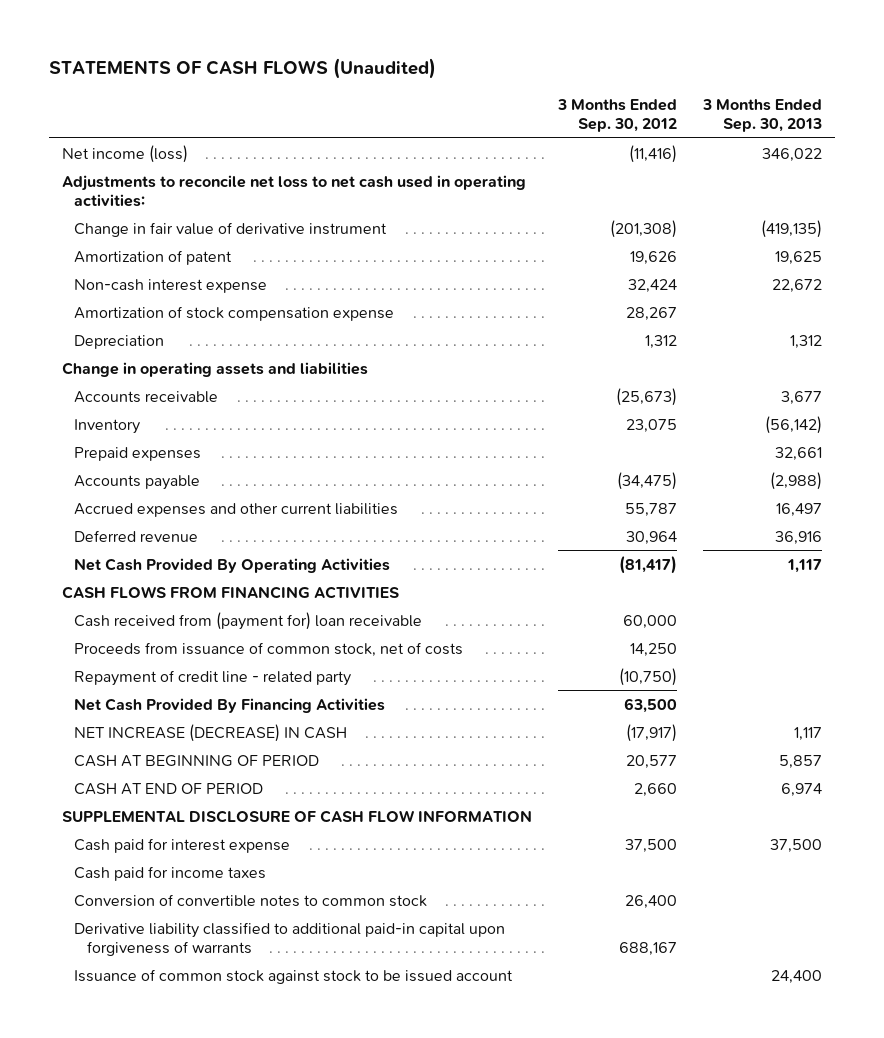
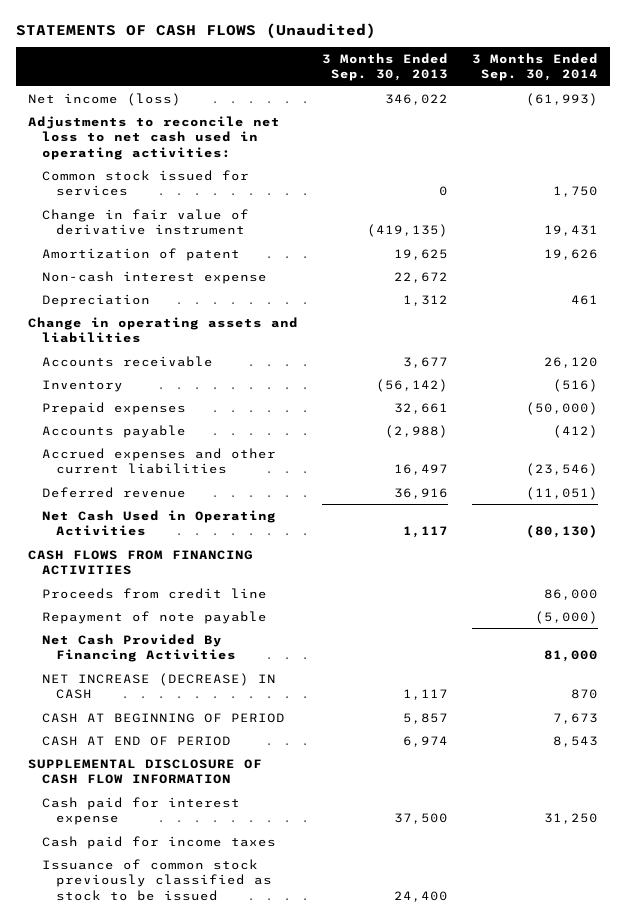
[557,98,678,132] 3 Months Ended Sep. 30, 2012 -> none
none -> [472,52,599,82] 3 Months Ended Sep. 30, 2014
none -> [42,169,250,197] Common stock issued for services
[74,305,395,321] Amortization of stock compensation expense -> none
[74,557,391,573] Net Cash Provided By Operating Activities -> [42,509,277,537] Net Cash Used in Operating Activities
[74,611,423,630] Cash received from (payment for) loan receivable -> none
[74,641,464,657] Proceeds from issuance of common stock, net of costs -> none
[74,669,352,686] Repayment of credit line - related party -> [42,587,268,599] Proceeds from credit line
none -> [42,610,268,624] Repayment of note payable
[74,893,428,907] Conversion of convertible notes to common stock -> none
[74,921,506,956] Derivative liability classified to additional paid-in capital upon forgiveness of warrants -> none
[74,968,514,984] Issuance of common stock against stock to be issued account -> [42,858,273,901] Issuance of common stock previously classified as stock to be issued

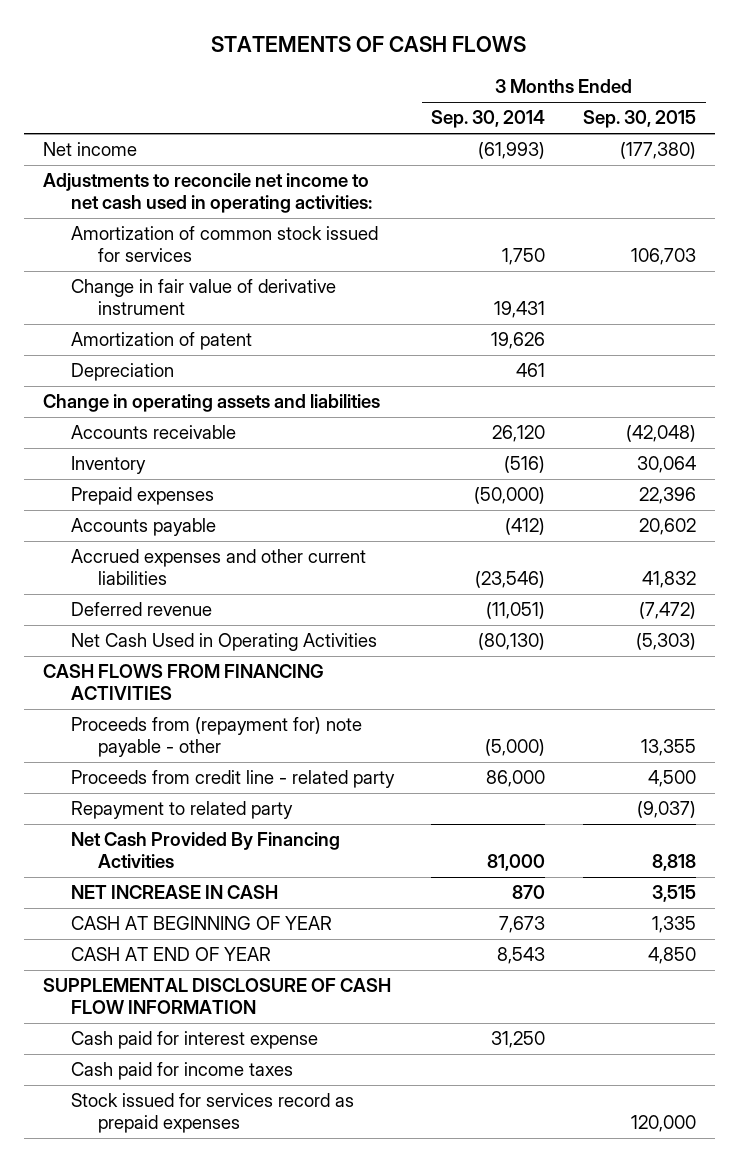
[16,22,377,39] STATEMENTS OF CASH FLOWS (Unaudited) -> [211,36,527,53] STATEMENTS OF CASH FLOWS
[322,52,449,82] 3 Months Ended Sep. 30, 2013 -> none
none -> [583,110,697,129] Sep. 30, 2015
[28,92,182,106] Net income (loss) -> [42,142,137,157] Net income
[28,115,281,160] Adjustments to reconcile net loss to net cash used in operating activities: -> [42,173,372,213] Adjustments to reconcile net income to net cash used in operating activities:
[42,169,250,197] Common stock issued for services -> [70,226,378,262] Amortization of common stock issued for services
[42,270,268,284] Non-cash interest expense -> none
[42,610,268,624] Repayment of note payable -> none
none -> [70,717,362,757] Proceeds from (repayment for) note payable - other
[42,587,268,599] Proceeds from credit line -> [70,770,395,789] Proceeds from credit line - related party
none -> [70,801,293,820] Repayment to related party
[42,672,277,700] NET INCREASE (DECREASE) IN CASH -> [70,885,278,900] NET INCREASE IN CASH
[42,712,286,723] CASH AT BEGINNING OF PERIOD -> [70,916,332,931] CASH AT BEGINNING OF YEAR
[42,735,232,746] CASH AT END OF PERIOD -> [70,947,271,962] CASH AT END OF YEAR
[42,858,273,901] Issuance of common stock previously classified as stock to be issued -> none
none -> [70,1093,354,1133] Stock issued for services record as prepaid expenses

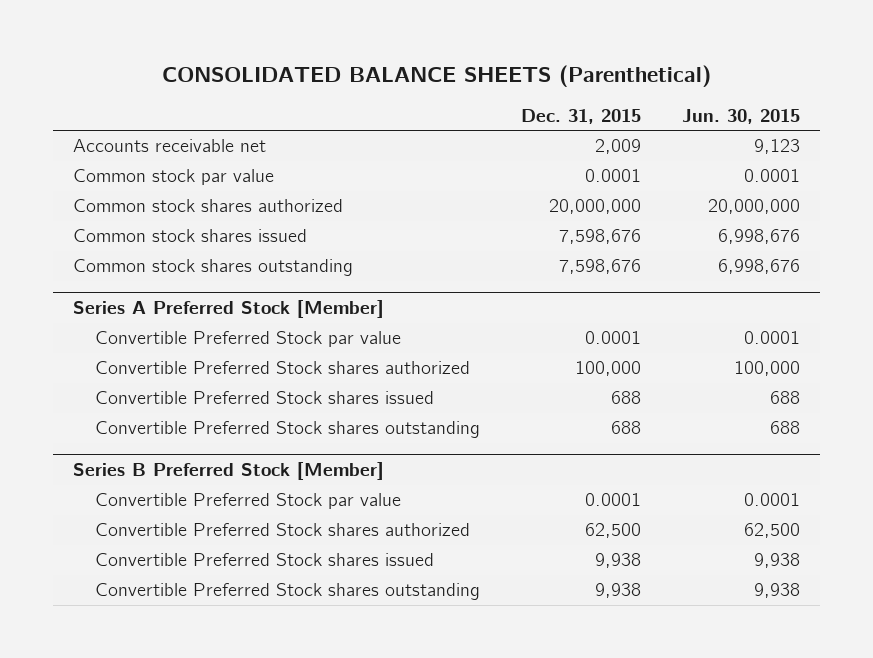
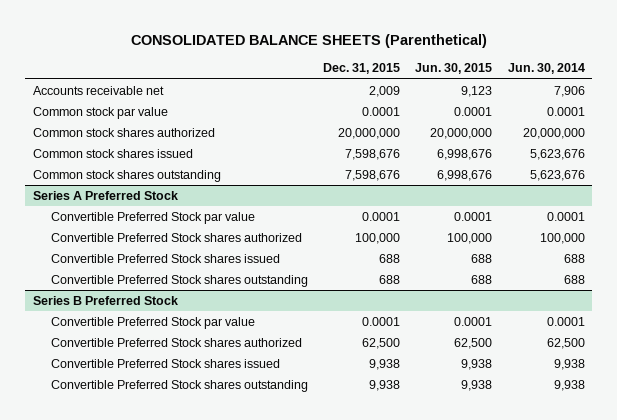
none -> [507,63,585,75] Jun. 30, 2014
[73,300,385,319] Series A Preferred Stock [Member] -> [32,190,178,200] Series A Preferred Stock
[73,462,385,481] Series B Preferred Stock [Member] -> [32,295,178,305] Series B Preferred Stock

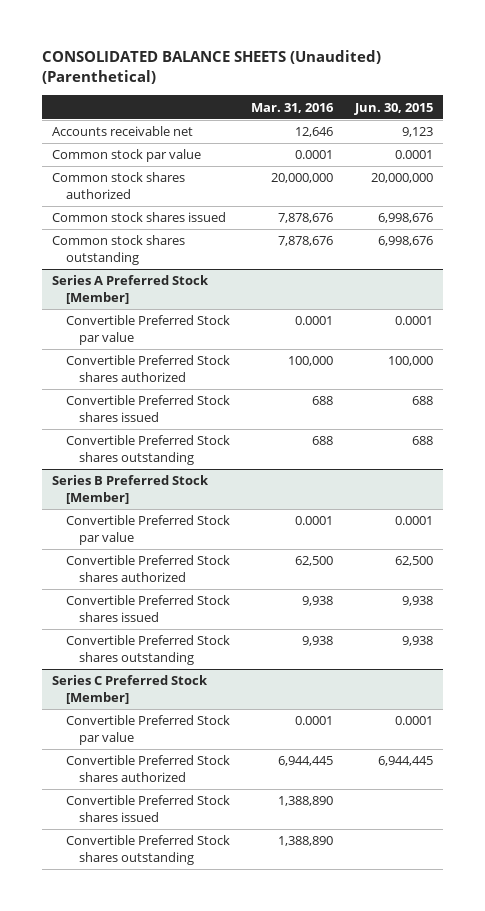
[130,33,487,48] CONSOLIDATED BALANCE SHEETS (Parenthetical) -> [41,50,381,85] CONSOLIDATED BALANCE SHEETS (Unaudited) (Parenthetical)
[323,63,401,75] Dec. 31, 2015 -> none
[507,63,585,75] Jun. 30, 2014 -> none
none -> [251,102,335,113] Mar. 31, 2016
[32,190,178,200] Series A Preferred Stock -> [52,275,210,304] Series A Preferred Stock [Member]
[32,295,178,305] Series B Preferred Stock -> [52,475,210,504] Series B Preferred Stock [Member]
none -> [52,675,209,704] Series C Preferred Stock [Member]
none -> [65,715,230,745] Convertible Preferred Stock par value
none -> [65,755,230,782] Convertible Preferred Stock shares authorized
none -> [65,795,230,822] Convertible Preferred Stock shares issued
none -> [65,835,230,865] Convertible Preferred Stock shares outstanding

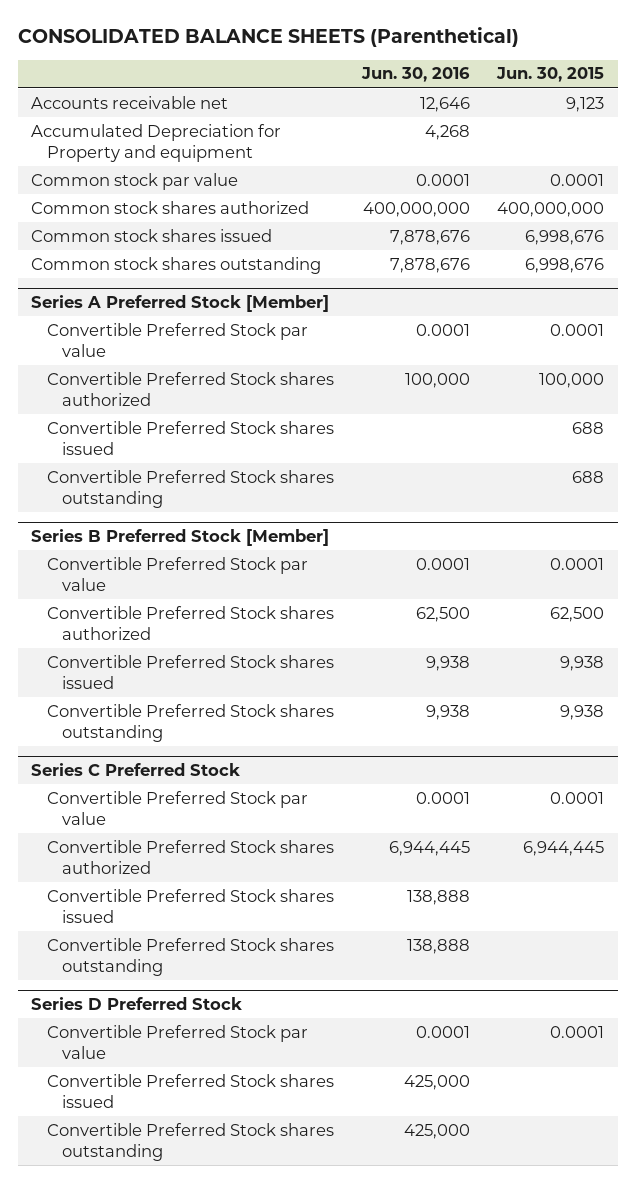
[41,50,381,85] CONSOLIDATED BALANCE SHEETS (Unaudited) (Parenthetical) -> [17,27,519,48] CONSOLIDATED BALANCE SHEETS (Parenthetical)
[251,102,335,113] Mar. 31, 2016 -> none
none -> [360,67,470,83] Jun. 30, 2016
none -> [31,123,282,162] Accumulated Depreciation for Property and equipment
[370,173,433,184] 20,000,000 -> [497,201,605,217] 400,000,000
[52,675,209,704] Series C Preferred Stock [Member] -> [31,763,241,777] Series C Preferred Stock
none -> [31,997,243,1011] Series D Preferred Stock
none -> [46,1024,308,1059] Convertible Preferred Stock par value
none -> [46,1073,334,1108] Convertible Preferred Stock shares issued
none -> [46,1122,334,1161] Convertible Preferred Stock shares outstanding

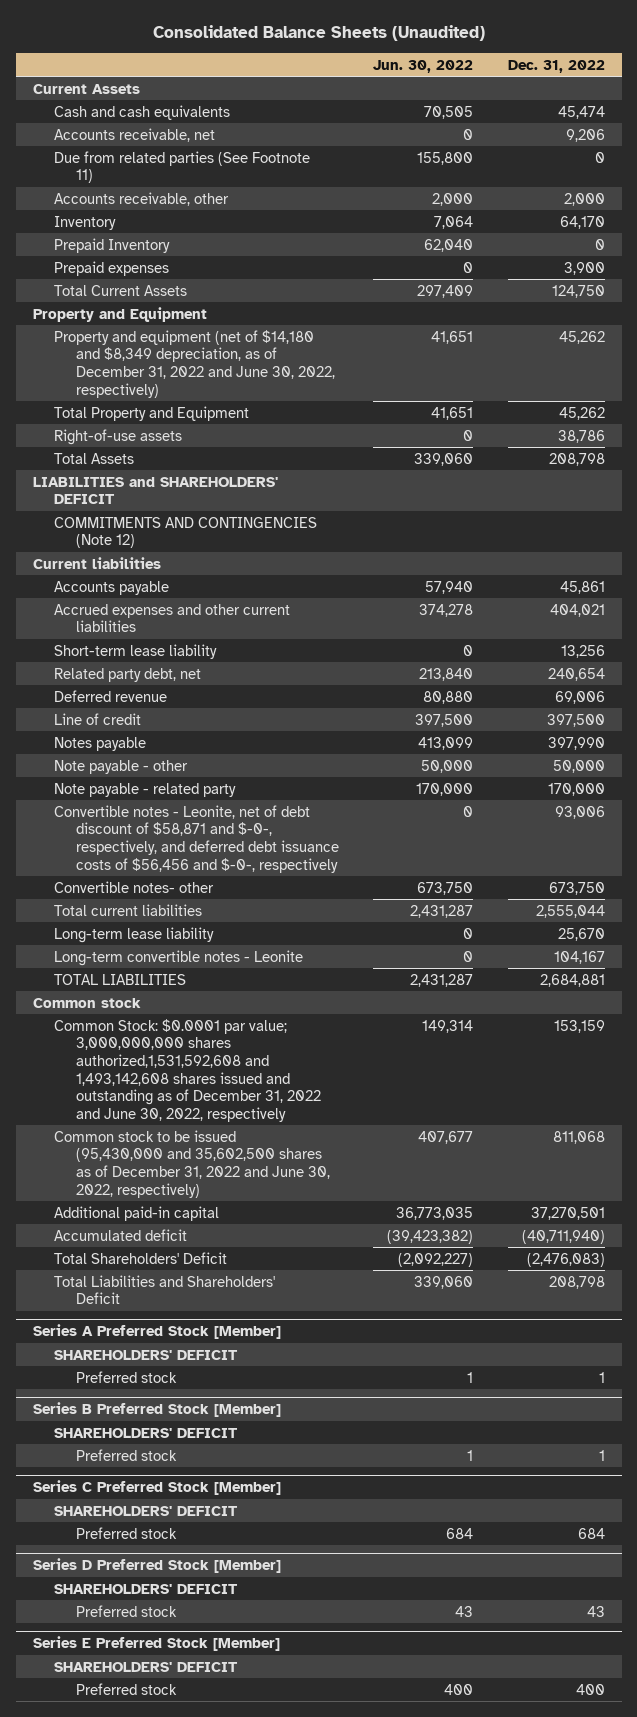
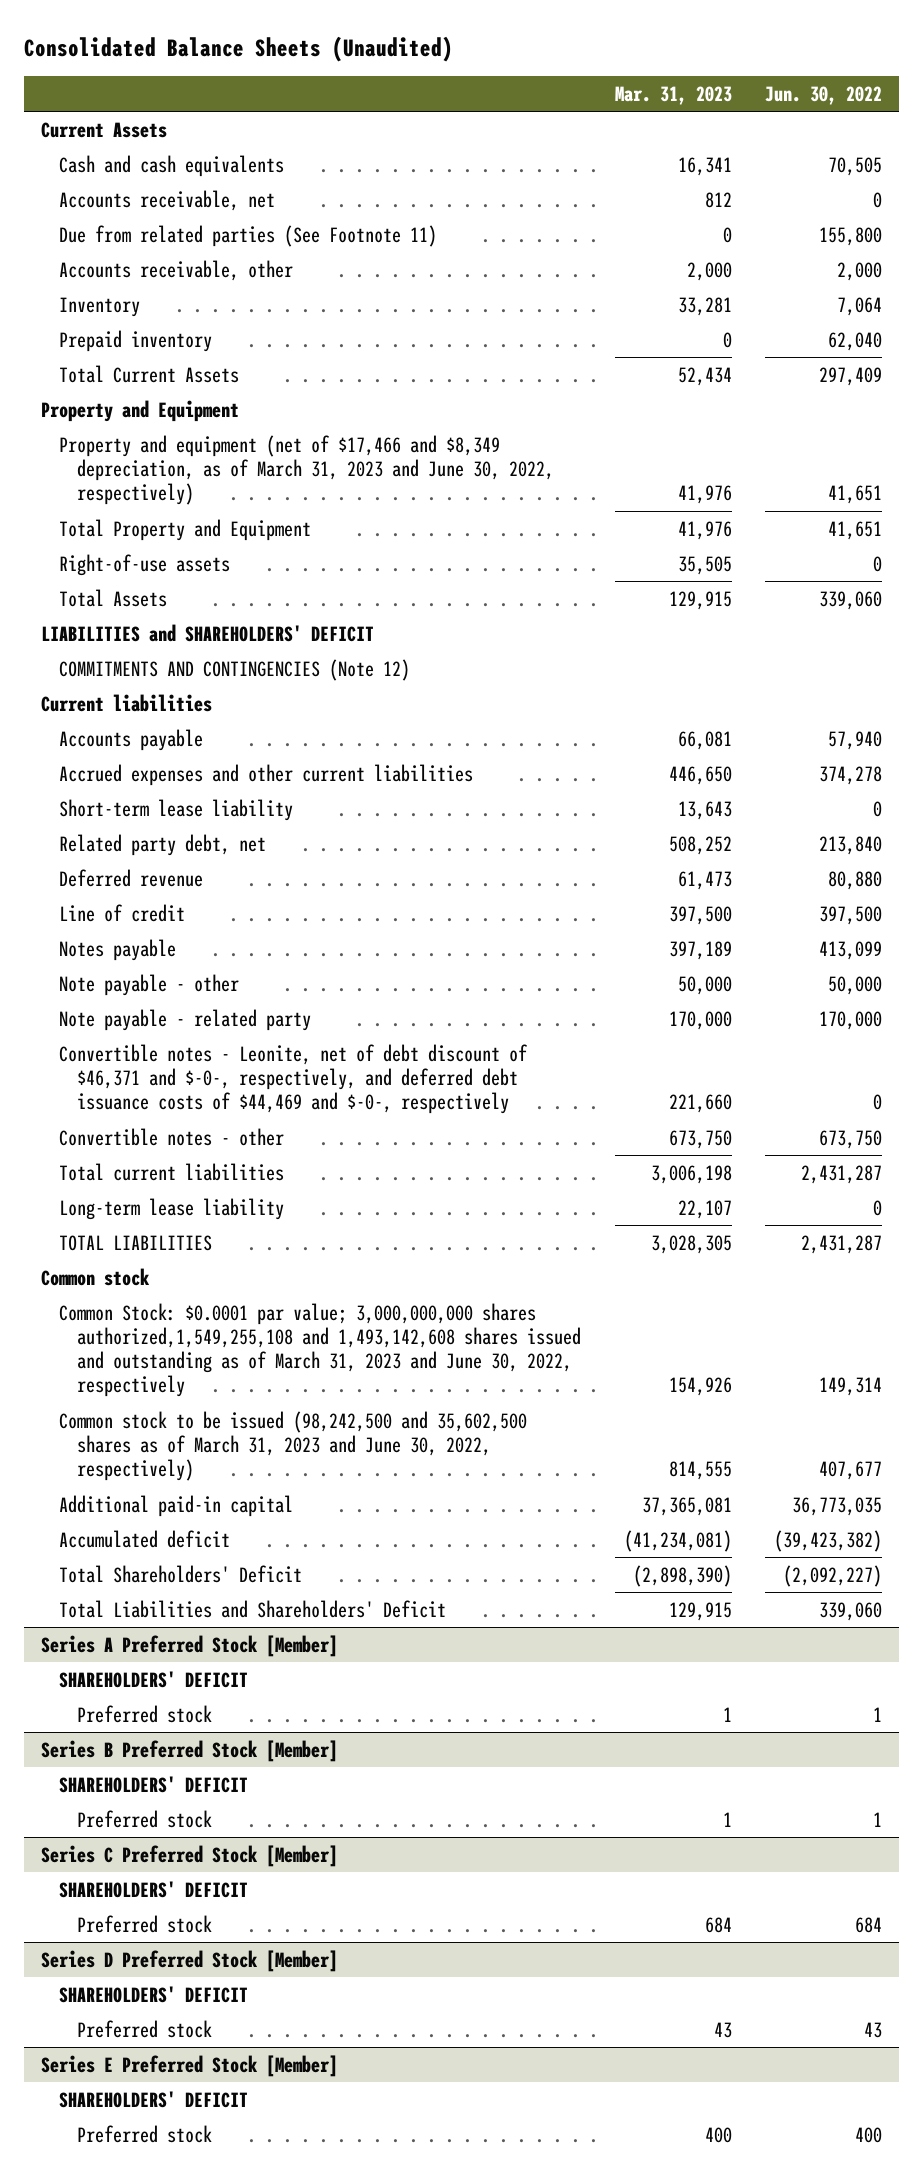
[507,59,605,73] Dec. 31, 2022 -> none
none -> [614,85,732,105] Mar. 31, 2023
[54,260,170,276] Prepaid expenses -> none
[54,237,171,253] Prepaid Inventory -> [59,329,213,352] Prepaid inventory
[54,329,336,398] Property and equipment (net of $14,180 and $8,349 depreciation, as of December 31, 2022 and June 30, 2022, respectively) -> [59,434,554,506] Property and equipment (net of $17,466 and $8,349 depreciation, as of March 31, 2023 and June 30, 2022, respectively)
[54,804,340,873] Convertible notes - Leonite, net of debt discount of $58,871 and $-0-, respectively, and deferred debt issuance costs of $56,456 and $-0-, respectively -> [59,1043,529,1115] Convertible notes - Leonite, net of debt discount of $46,371 and $-0-, respectively, and deferred debt issuance costs of $44,469 and $-0-, respectively
[54,880,215,893] Convertible notes- other -> [59,1127,285,1146] Convertible notes - other
[54,949,304,966] Long-term convertible notes - Leonite -> none
[54,1018,322,1122] Common Stock: $0.0001 par value; 3,000,000,000 shares authorized,1,531,592,608 and 1,493,142,608 shares issued and outstanding as of December 31, 2022 and June 30, 2022, respectively -> [59,1302,581,1398] Common Stock: $0.0001 par value; 3,000,000,000 shares authorized,1,549,255,108 and 1,493,142,608 shares issued and outstanding as of March 31, 2023 and June 30, 2022, respectively
[54,1129,331,1198] Common stock to be issued (95,430,000 and 35,602,500 shares as of December 31, 2022 and June 30, 2022, respectively) -> [59,1410,528,1482] Common stock to be issued (98,242,500 and 35,602,500 shares as of March 31, 2023 and June 30, 2022, respectively)

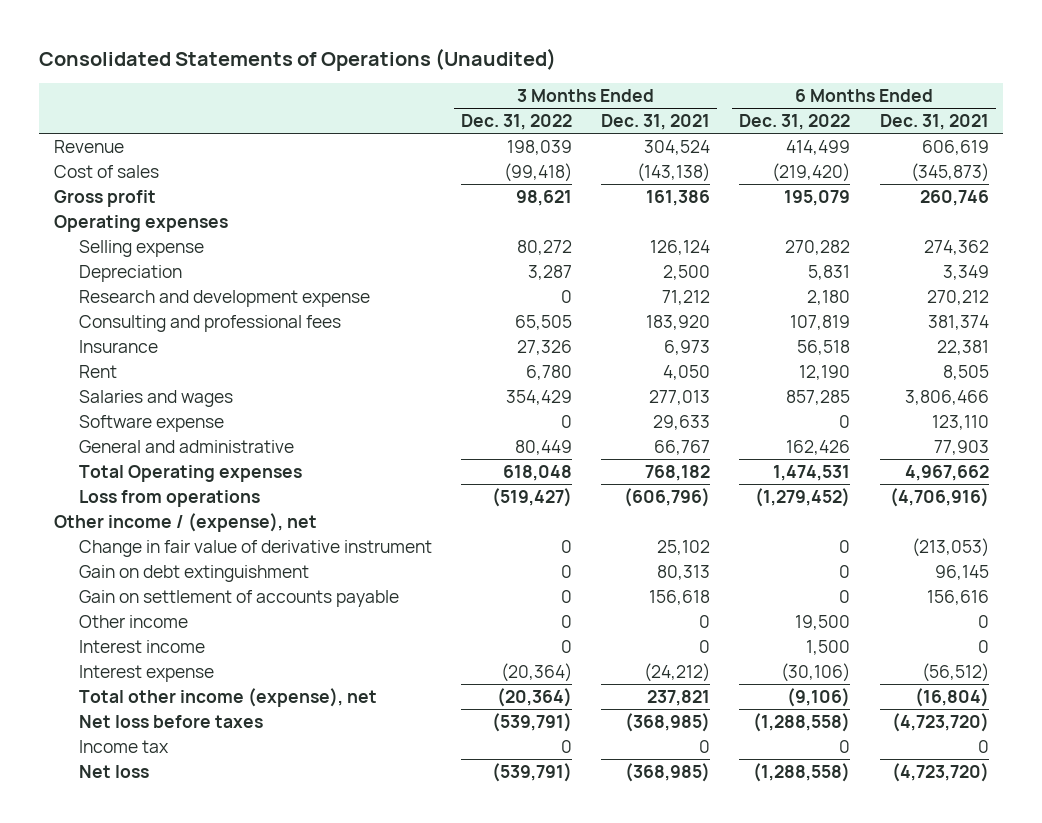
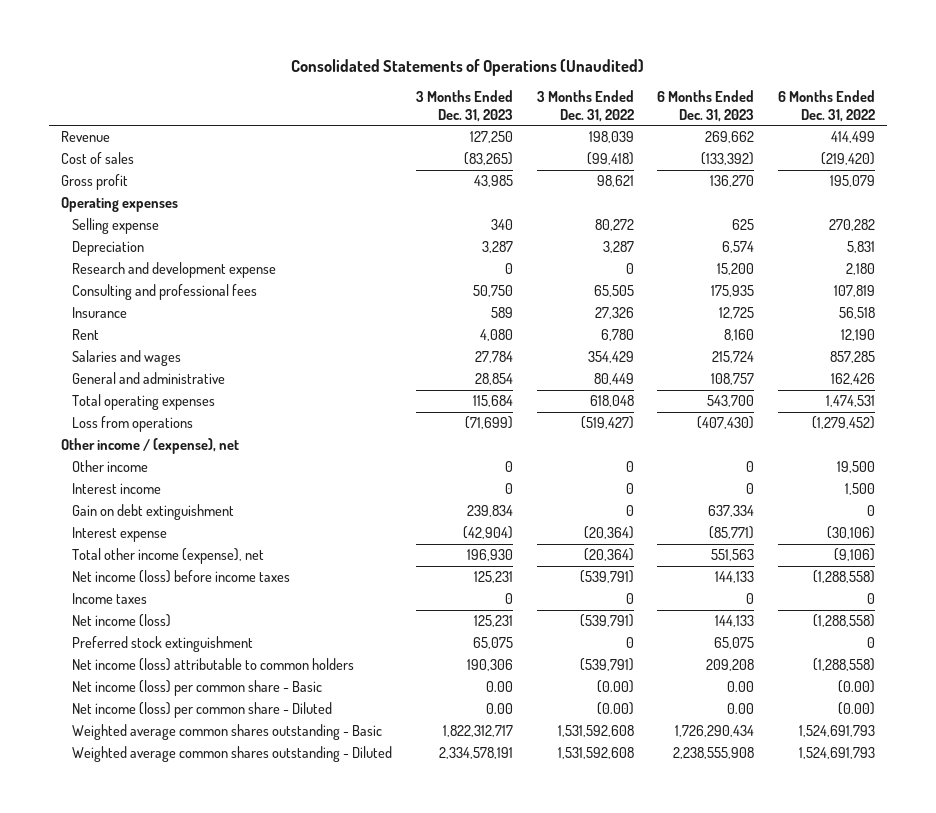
[601,113,711,130] Dec. 31, 2021 -> none
[879,113,989,130] Dec. 31, 2021 -> none
none -> [415,90,513,122] 3 Months Ended Dec. 31, 2023
none -> [657,90,755,122] 6 Months Ended Dec. 31, 2023
[78,414,224,432] Software expense -> none
[78,464,302,482] Total Operating expenses -> [72,394,216,411] Total operating expenses
[78,539,432,557] Change in fair value of derivative instrument -> none
[78,589,399,607] Gain on settlement of accounts payable -> none
[78,564,309,582] Gain on debt extinguishment -> [72,504,235,521] Gain on debt extinguishment
[78,714,263,728] Net loss before taxes -> [72,570,291,584] Net income (loss) before income taxes
[78,739,169,753] Income tax -> [72,593,148,605] Income taxes
[78,764,149,778] Net loss -> [72,614,172,628] Net income (loss)
none -> [72,636,254,653] Preferred stock extinguishment
none -> [72,658,355,672] Net income (loss) attributable to common holders
none -> [72,680,323,697] Net income (loss) per common share - Basic
none -> [72,702,333,719] Net income (loss) per common share - Diluted
none -> [72,724,383,741] Weighted average common shares outstanding - Basic
none -> [72,746,393,763] Weighted average common shares outstanding - Diluted

